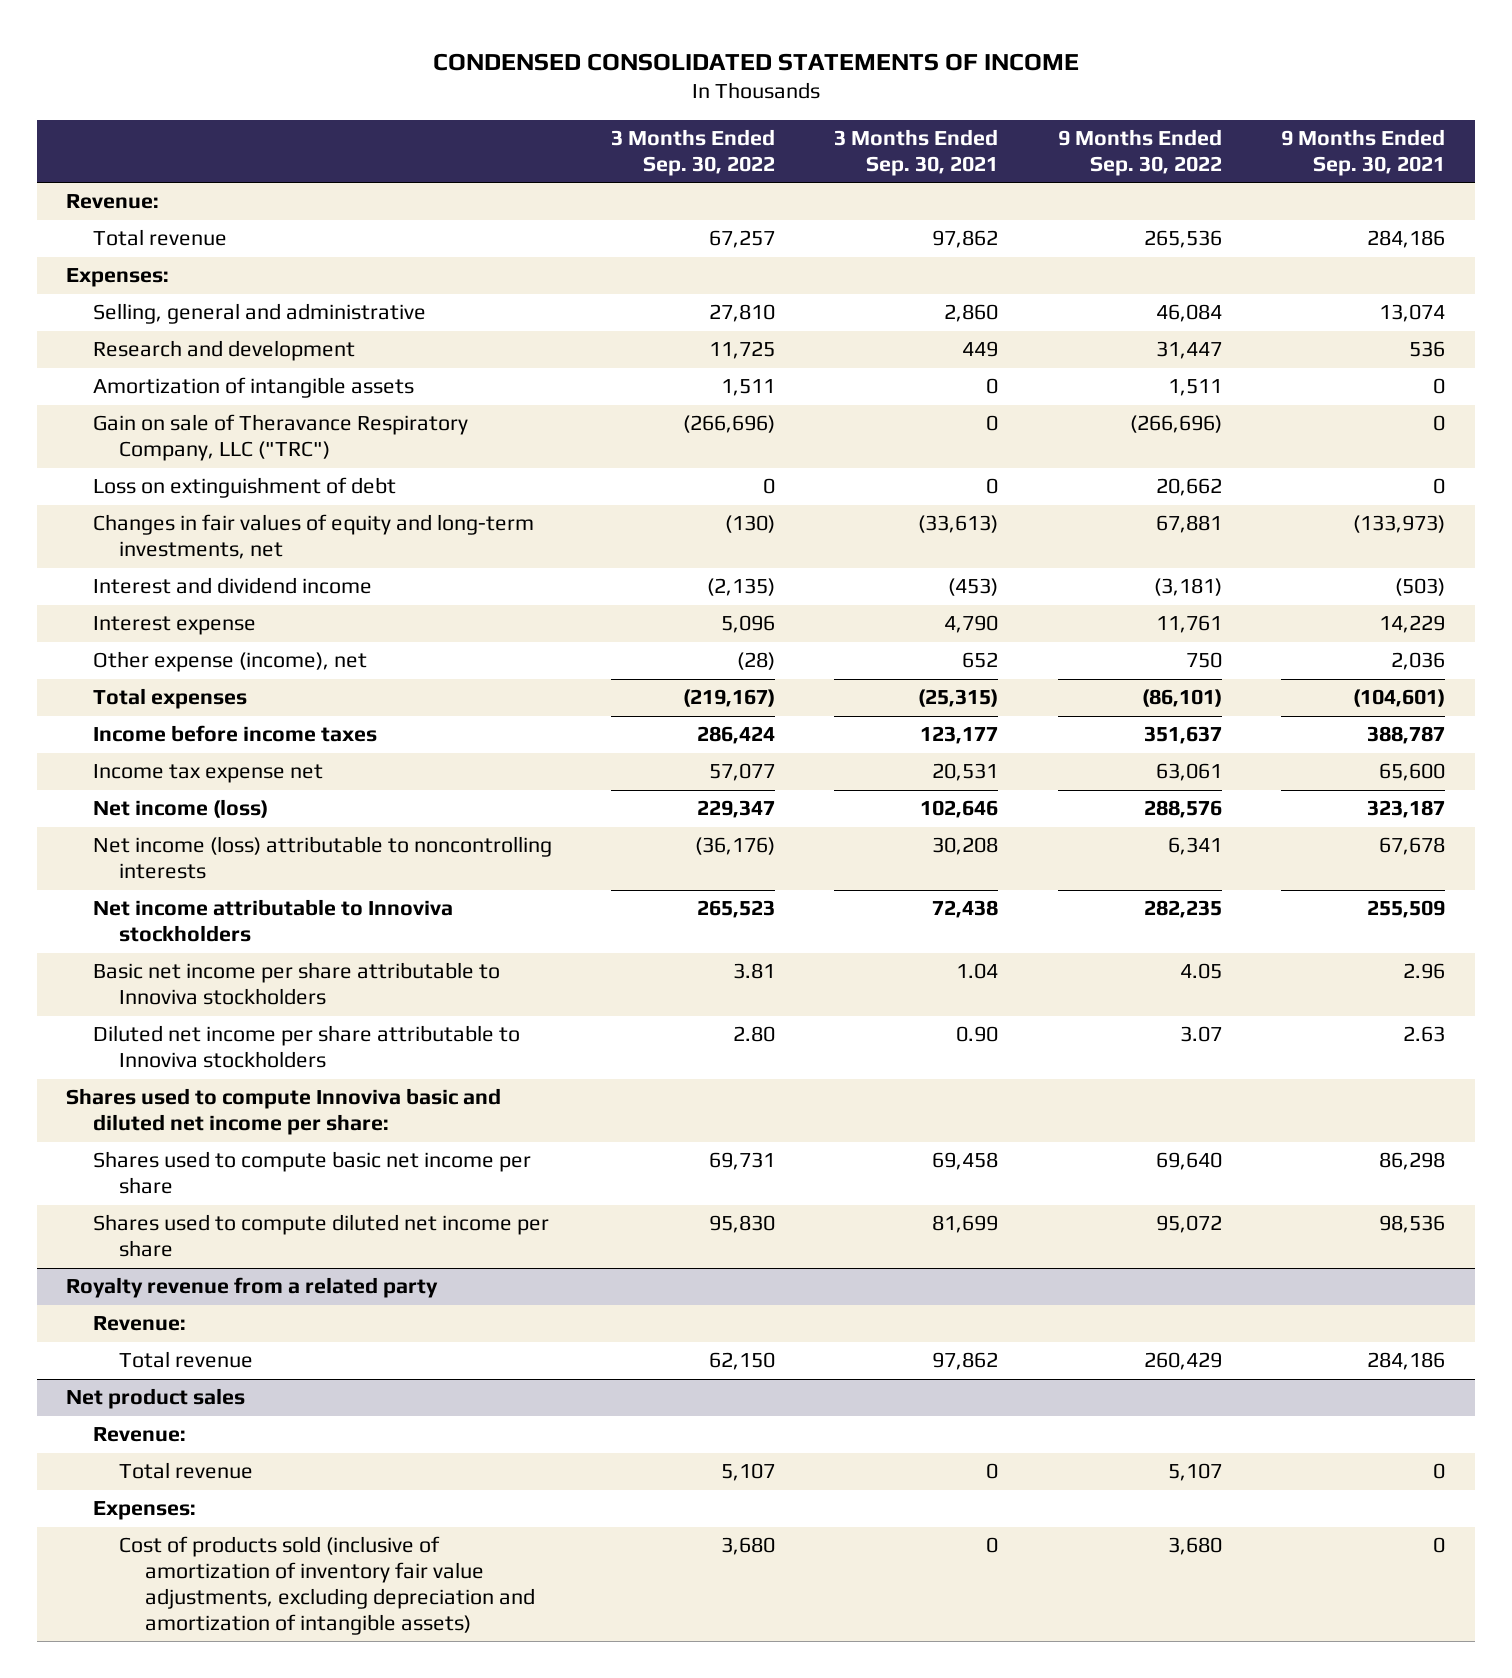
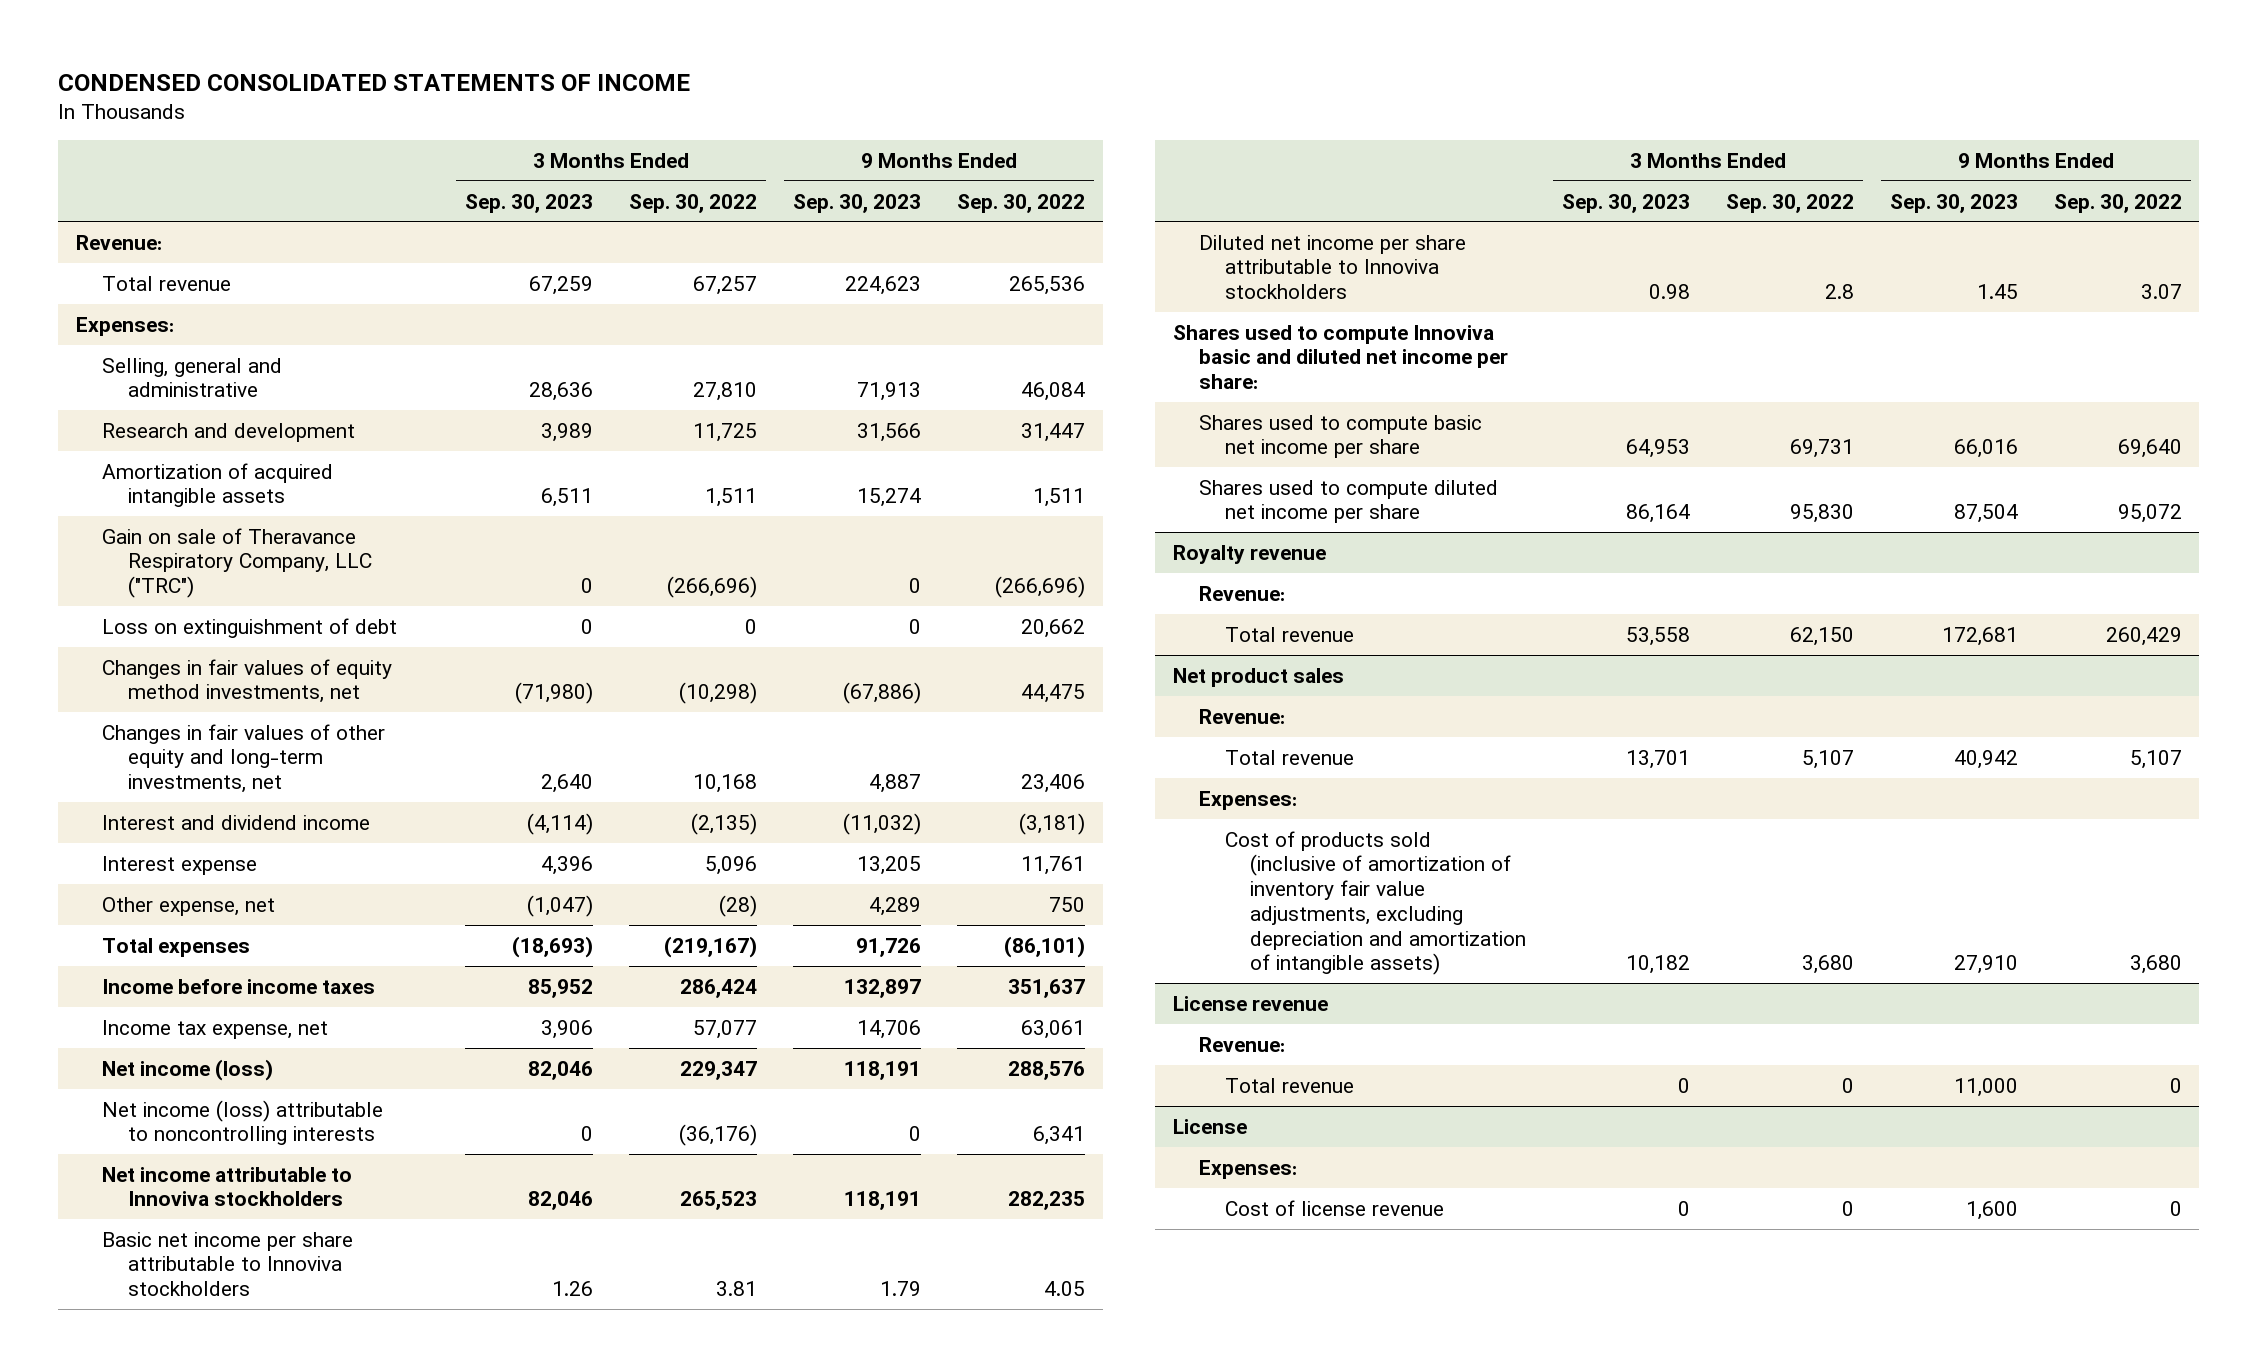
[834,129,999,176] 3 Months Ended Sep. 30, 2021 -> none
[1281,129,1446,176] 9 Months Ended Sep. 30, 2021 -> none
none -> [465,193,594,213] Sep. 30, 2023
none -> [792,193,921,213] Sep. 30, 2023
[92,377,414,399] Amortization of intangible assets -> [101,462,333,508] Amortization of acquired intangible assets
none -> [101,658,392,704] Changes in fair values of equity method investments, net
[92,514,534,560] Changes in fair values of equity and long-term investments, net -> [101,723,385,794] Changes in fair values of other equity and long-term investments, net
[724,515,775,534] (130) -> [692,774,757,794] 10,168
[1155,515,1222,534] 67,881 -> [1020,774,1085,794] 23,406
[92,651,367,673] Other expense (income), net -> [101,896,275,916] Other expense, net
[92,764,323,784] Income tax expense net -> [101,1019,328,1039] Income tax expense, net
[732,1026,775,1043] 2.80 -> [1824,284,1854,300] 2.8
[66,1277,439,1299] Royalty revenue from a related party -> [1173,544,1327,564] Royalty revenue
none -> [1173,995,1329,1011] License revenue
none -> [1198,1036,1285,1052] Revenue:
none -> [1224,1077,1354,1093] Total revenue
none -> [1173,1118,1248,1134] License
none -> [1198,1159,1297,1179] Expenses:
none -> [1224,1199,1444,1216] Cost of license revenue

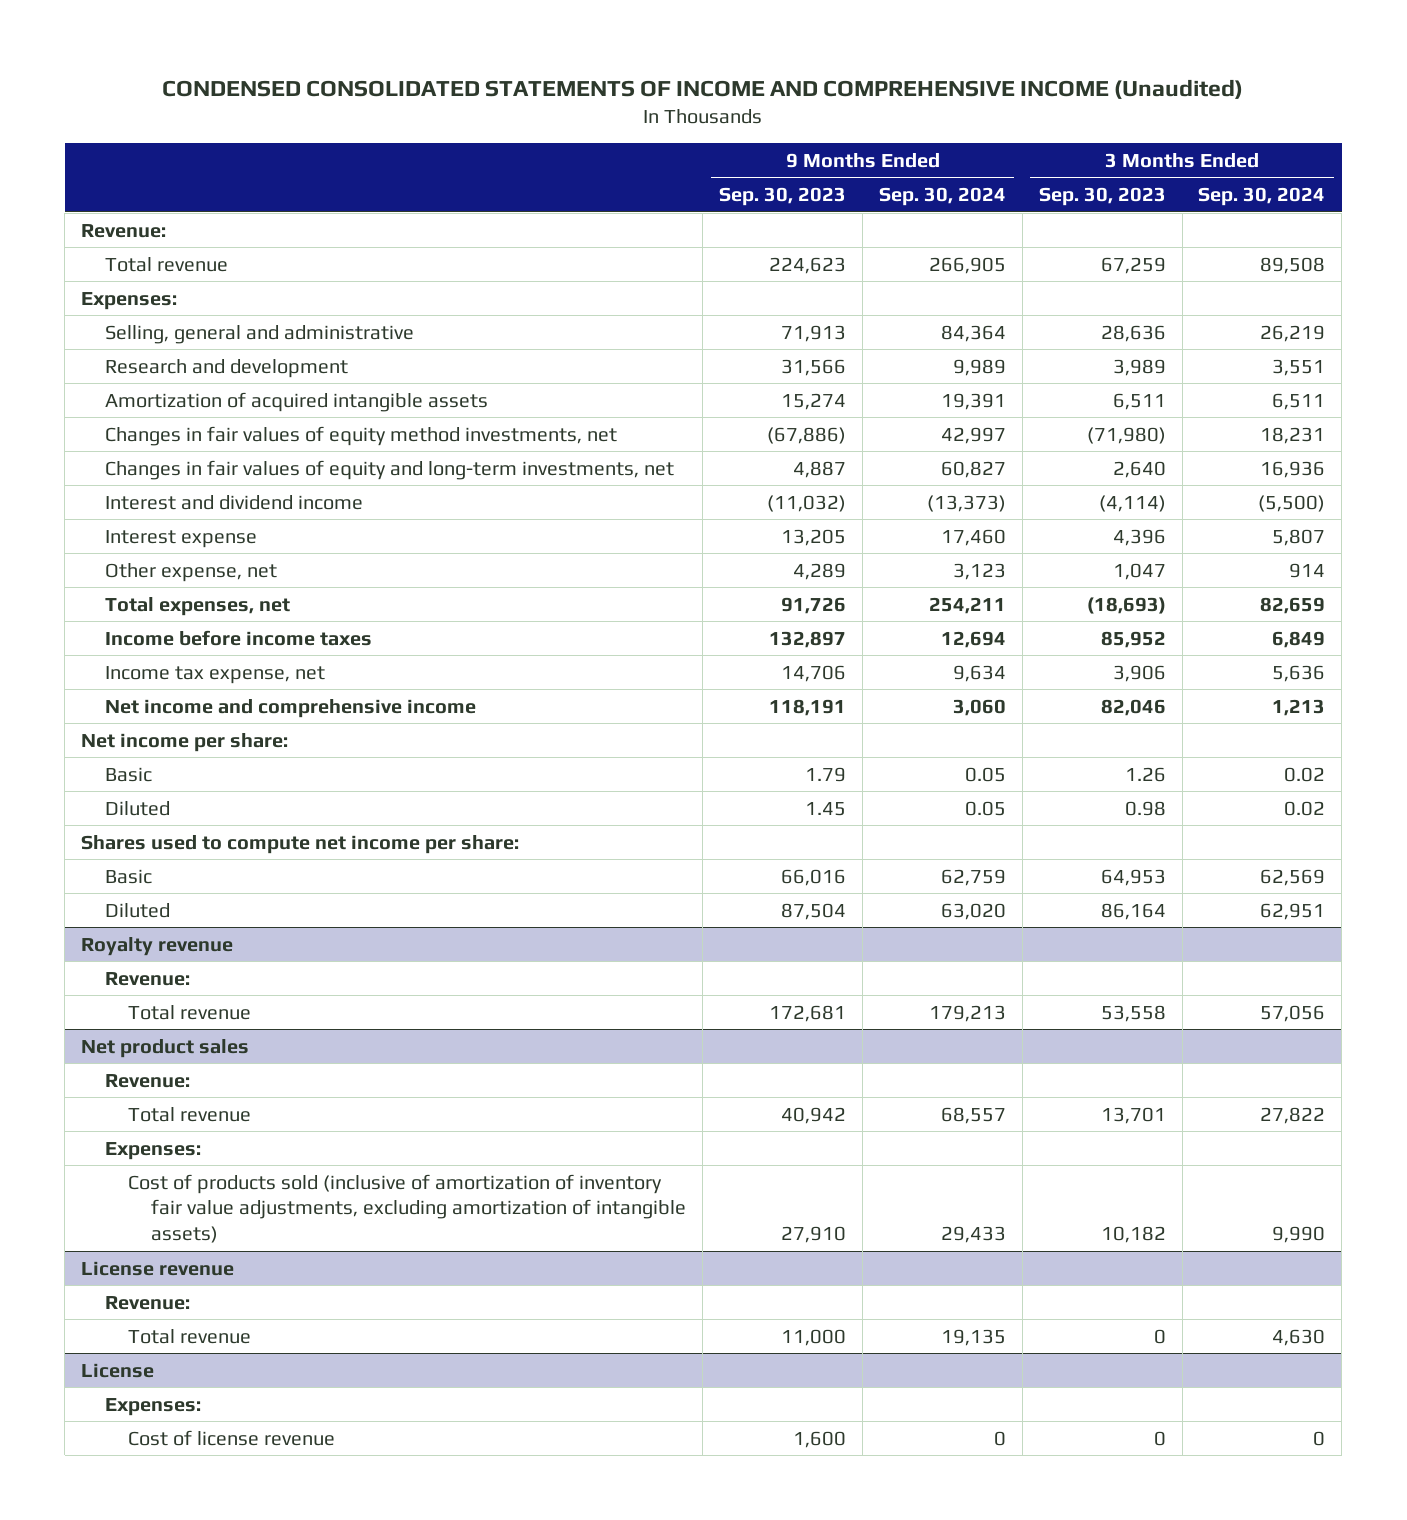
[58,73,691,91] CONDENSED CONSOLIDATED STATEMENTS OF INCOME -> [162,79,1244,100] CONDENSED CONSOLIDATED STATEMENTS OF INCOME AND COMPREHENSIVE INCOME (Unaudited)
[628,193,757,213] Sep. 30, 2022 -> none
[956,193,1085,213] Sep. 30, 2022 -> none
none -> [878,187,1006,207] Sep. 30, 2024
none -> [1198,187,1326,207] Sep. 30, 2024
[101,527,372,599] Gain on sale of Theravance Respiratory Company, LLC ("TRC") -> none
[101,617,397,638] Loss on extinguishment of debt -> none
[101,723,385,794] Changes in fair values of other equity and long-term investments, net -> [104,459,674,480] Changes in fair values of equity and long-term investments, net
[527,894,594,917] (1,047) -> [1112,562,1166,580] 1,047
[101,937,250,957] Total expenses -> [104,596,290,616] Total expenses, net
[101,1099,383,1146] Net income (loss) attributable to noncontrolling interests -> none
[101,1166,352,1207] Net income attributable to Innoviva stockholders -> none
[101,1058,273,1081] Net income (loss) -> [104,698,476,718] Net income and comprehensive income
none -> [81,732,289,752] Net income per share:
[101,1231,353,1297] Basic net income per share attributable to Innoviva stockholders -> [104,766,152,782] Basic
[1198,234,1466,300] Diluted net income per share attributable to Innoviva stockholders -> [104,800,170,816] Diluted
[1173,324,1508,390] Shares used to compute Innoviva basic and diluted net income per share: -> [81,834,520,854] Shares used to compute net income per share:
[1198,414,1482,459] Shares used to compute basic net income per share -> [104,868,152,884] Basic
[1198,479,1498,524] Shares used to compute diluted net income per share -> [104,902,170,918] Diluted
[1224,830,1527,976] Cost of products sold (inclusive of amortization of inventory fair value adjustments, excluding depreciation and amortization of intangible assets) -> [128,1173,687,1243] Cost of products sold (inclusive of amortization of inventory fair value adjustments, excluding amortization of intangible assets)

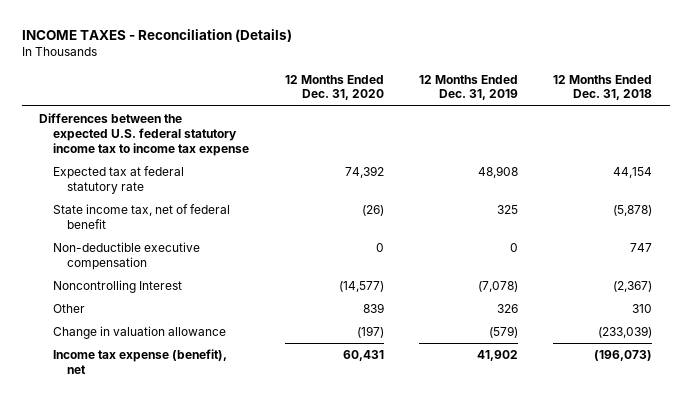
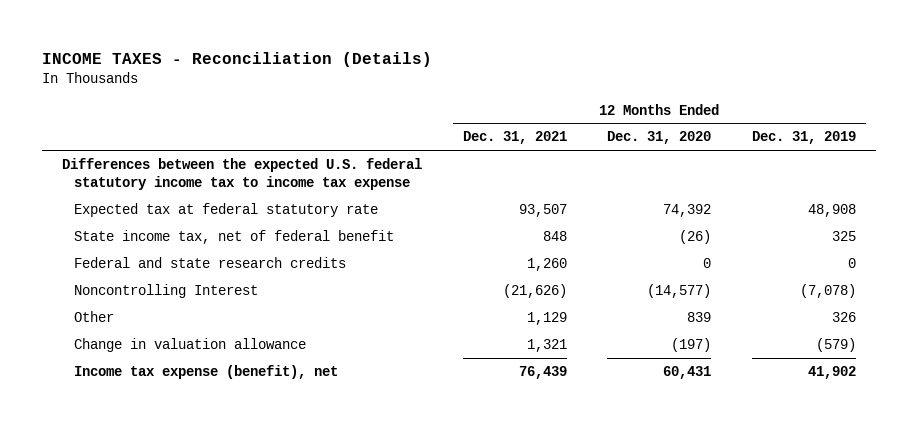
[552,74,652,101] 12 Months Ended Dec. 31, 2018 -> none
none -> [462,131,567,145] Dec. 31, 2021
[53,242,201,270] Non-deductible executive compensation -> none
none -> [73,256,346,268] Federal and state research credits

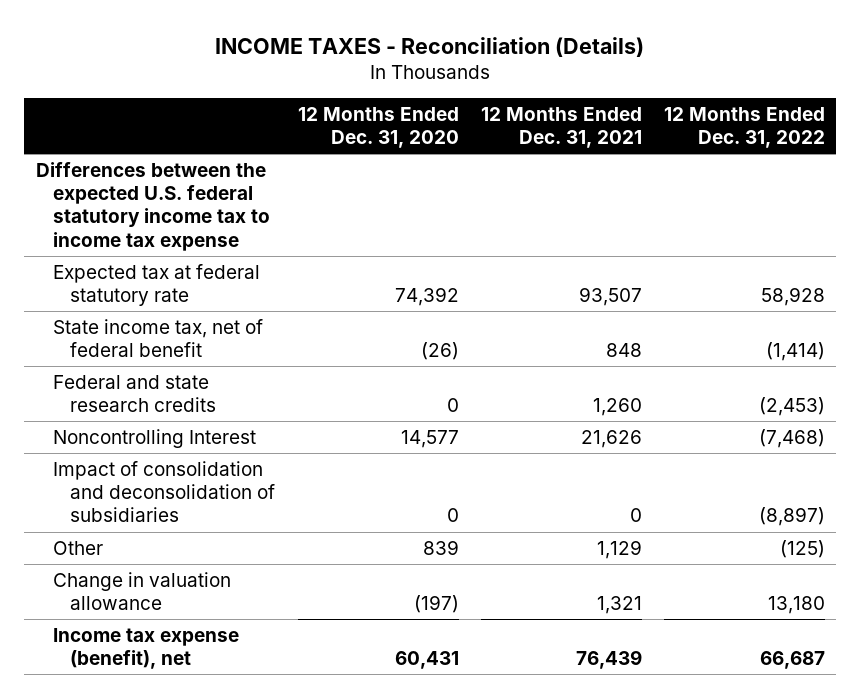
[751,131,856,145] Dec. 31, 2019 -> none
none -> [664,107,826,149] 12 Months Ended Dec. 31, 2022
[502,283,567,298] (21,626) -> [580,429,642,448] 21,626
[647,283,712,298] (14,577) -> [400,429,459,448] 14,577
none -> [52,460,276,523] Impact of consolidation and deconsolidation of subsidiaries

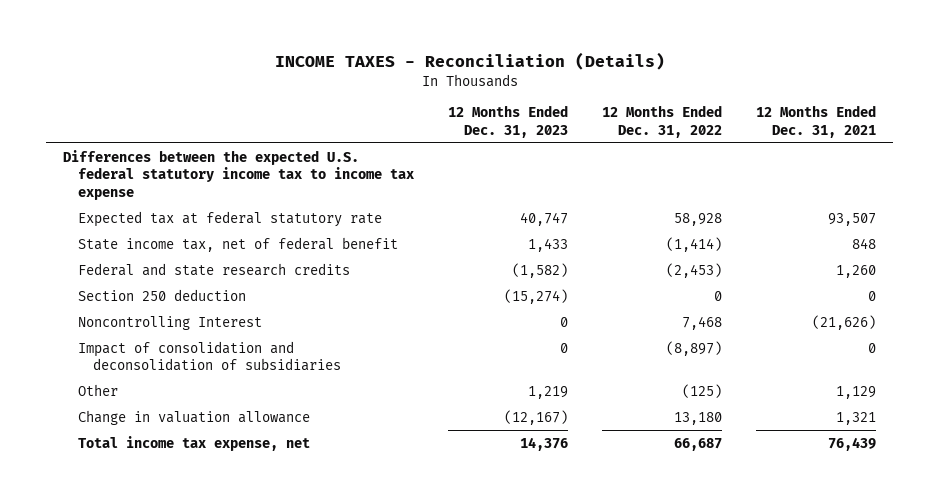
[297,107,459,149] 12 Months Ended Dec. 31, 2020 -> none
none -> [448,105,569,138] 12 Months Ended Dec. 31, 2023
none -> [77,288,246,301] Section 250 deduction
[580,429,642,448] 21,626 -> [812,314,877,330] (21,626)
[759,428,826,448] (7,468) -> [682,315,723,330] 7,468
[52,627,239,670] Income tax expense (benefit), net -> [77,435,310,451] Total income tax expense, net

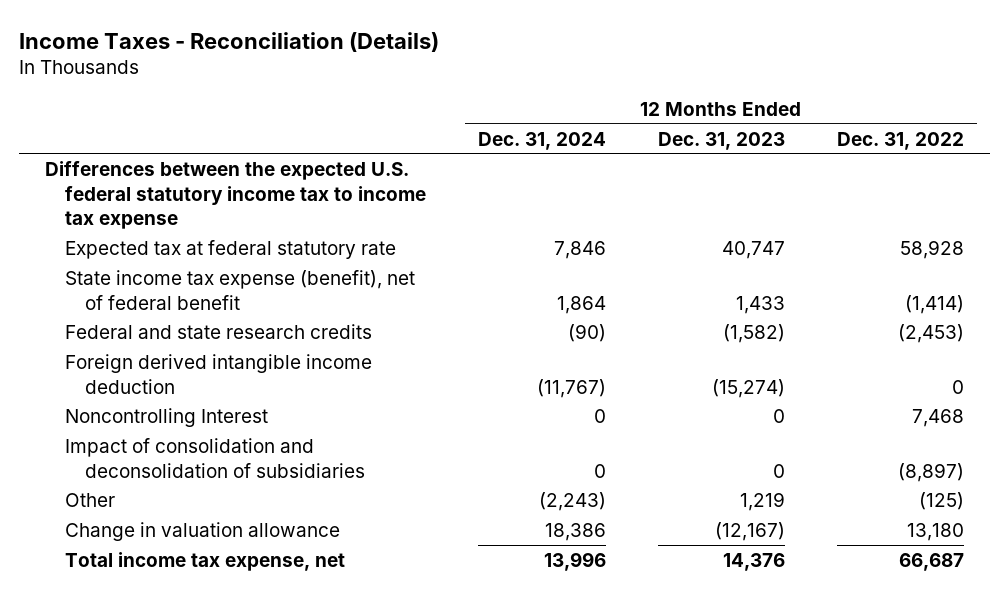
[274,52,665,71] INCOME TAXES - Reconciliation (Details) -> [18,31,439,52] Income Taxes - Reconciliation (Details)
[756,105,877,138] 12 Months Ended Dec. 31, 2021 -> none
none -> [477,131,606,150] Dec. 31, 2024
[77,236,398,252] State income tax, net of federal benefit -> [64,269,415,310] State income tax expense (benefit), net of federal benefit
[77,288,246,301] Section 250 deduction -> [64,353,372,394] Foreign derived intangible income deduction

